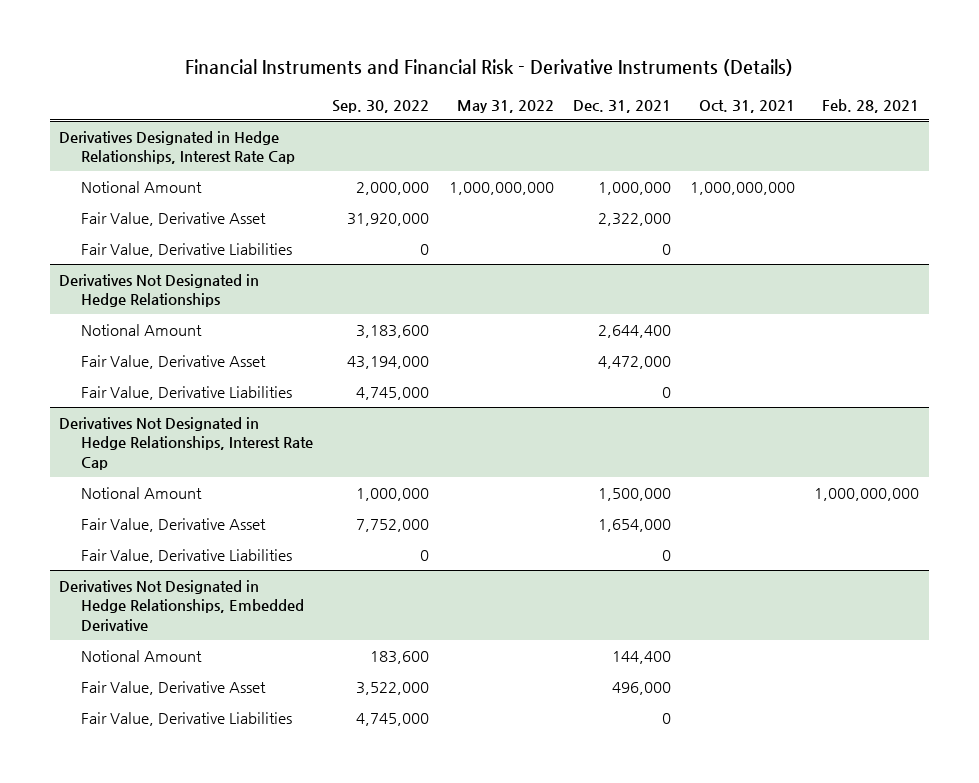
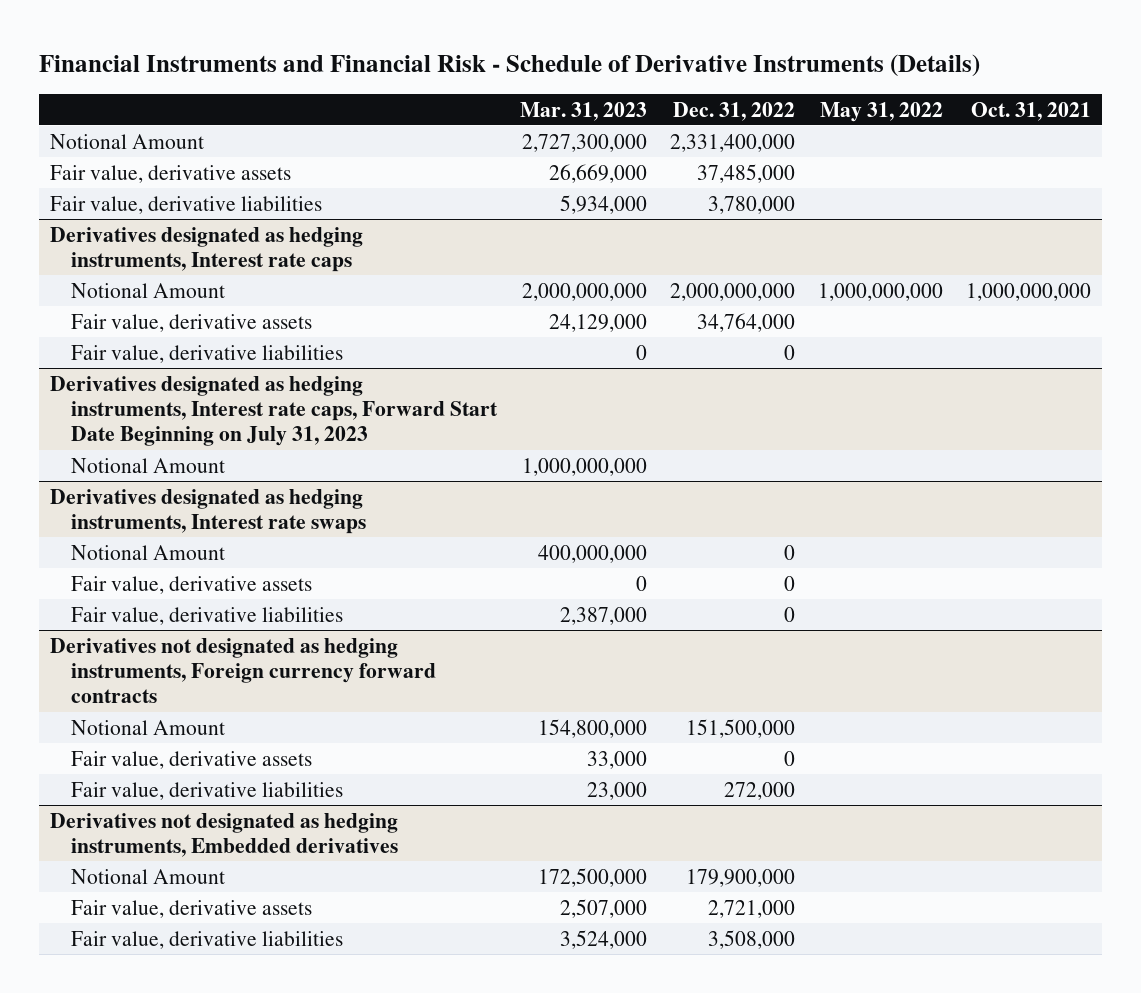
[185,59,794,77] Financial Instruments and Financial Risk - Derivative Instruments (Details) -> [38,54,980,78] Financial Instruments and Financial Risk - Schedule of Derivative Instruments (Details)
[332,99,430,113] Sep. 30, 2022 -> none
[572,99,671,113] Dec. 31, 2021 -> none
[822,98,920,113] Feb. 28, 2021 -> none
none -> [520,101,648,121] Mar. 31, 2023
none -> [672,101,795,121] Dec. 31, 2022
none -> [50,133,205,149] Notional Amount
none -> [50,164,292,183] Fair value, derivative assets
none -> [50,195,323,214] Fair value, derivative liabilities
[59,130,295,165] Derivatives Designated in Hedge Relationships, Interest Rate Cap -> [50,226,364,272] Derivatives designated as hedging instruments, Interest rate caps
[59,273,260,308] Derivatives Not Designated in Hedge Relationships -> none
[80,323,202,336] Notional Amount -> none
[80,354,266,369] Fair Value, Derivative Asset -> none
[80,385,292,400] Fair Value, Derivative Liabilities -> none
[59,416,313,470] Derivatives Not Designated in Hedge Relationships, Interest Rate Cap -> none
[80,486,202,499] Notional Amount -> none
[80,517,266,532] Fair Value, Derivative Asset -> none
[80,548,292,563] Fair Value, Derivative Liabilities -> none
[59,579,304,631] Derivatives Not Designated in Hedge Relationships, Embedded Derivative -> none
[80,649,202,662] Notional Amount -> none
[80,680,266,695] Fair Value, Derivative Asset -> none
[80,711,292,726] Fair Value, Derivative Liabilities -> none
[80,211,266,226] Fair Value, Derivative Asset -> [71,313,313,332] Fair value, derivative assets
[80,242,292,257] Fair Value, Derivative Liabilities -> [71,344,344,363] Fair value, derivative liabilities
none -> [50,375,499,447] Derivatives designated as hedging instruments, Interest rate caps, Forward Start Date Beginning on July 31, 2023
none -> [71,457,226,473] Notional Amount
none -> [50,488,367,534] Derivatives designated as hedging instruments, Interest rate swaps
none -> [71,544,226,560] Notional Amount
none -> [71,575,313,594] Fair value, derivative assets
none -> [71,606,344,625] Fair value, derivative liabilities
none -> [50,637,437,704] Derivatives not designated as hedging instruments, Foreign currency forward contracts
none -> [71,719,226,735] Notional Amount
none -> [71,750,313,769] Fair value, derivative assets
none -> [71,781,344,800] Fair value, derivative liabilities
none -> [50,812,399,857] Derivatives not designated as hedging instruments, Embedded derivatives
none -> [71,868,226,884] Notional Amount
none -> [71,899,313,918] Fair value, derivative assets
none -> [71,930,344,949] Fair value, derivative liabilities

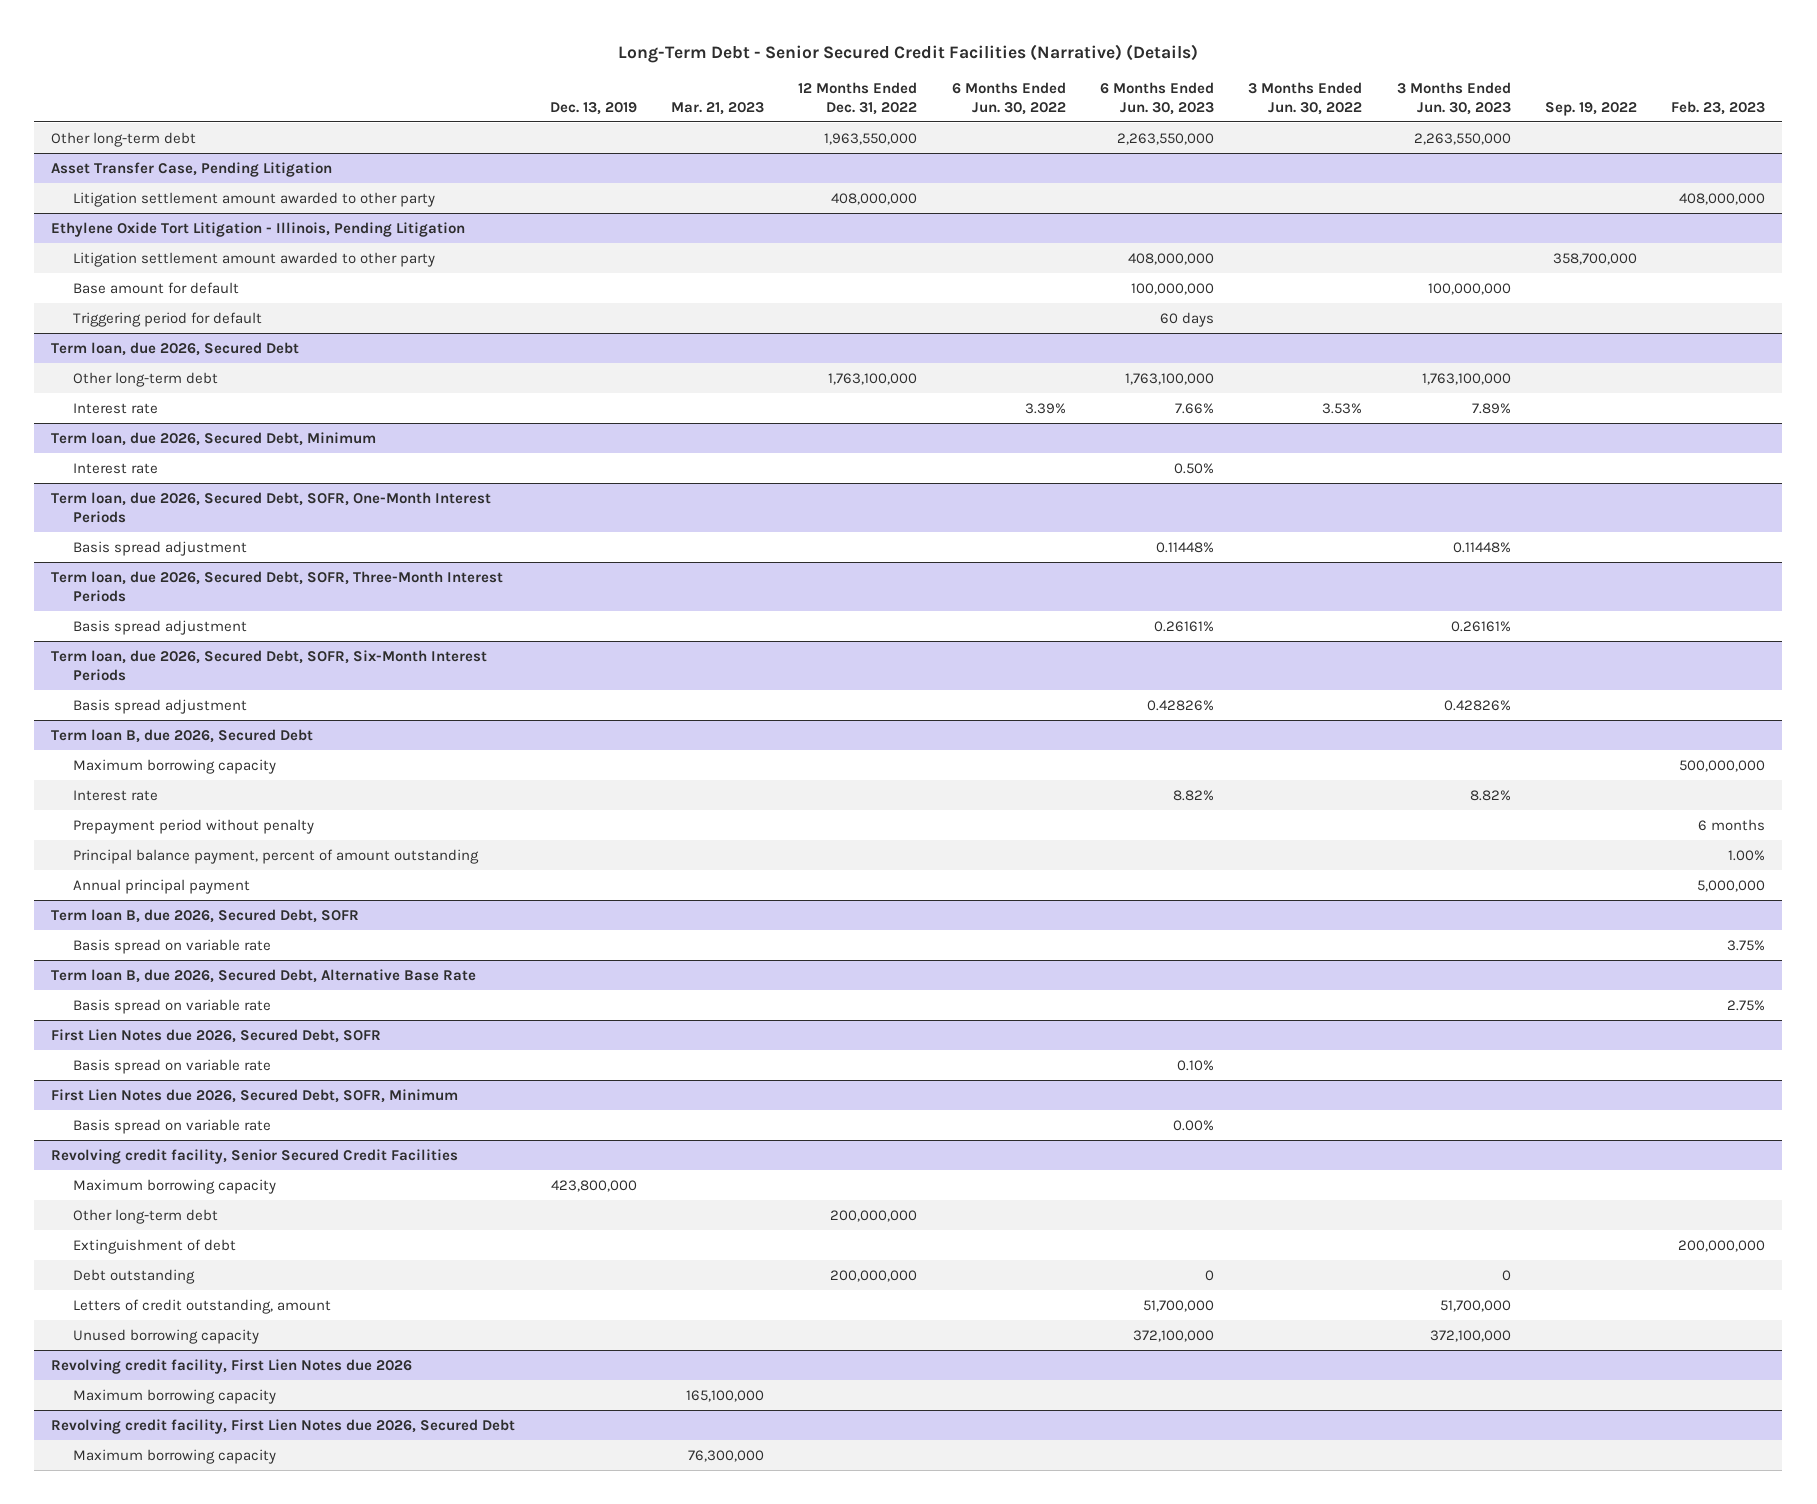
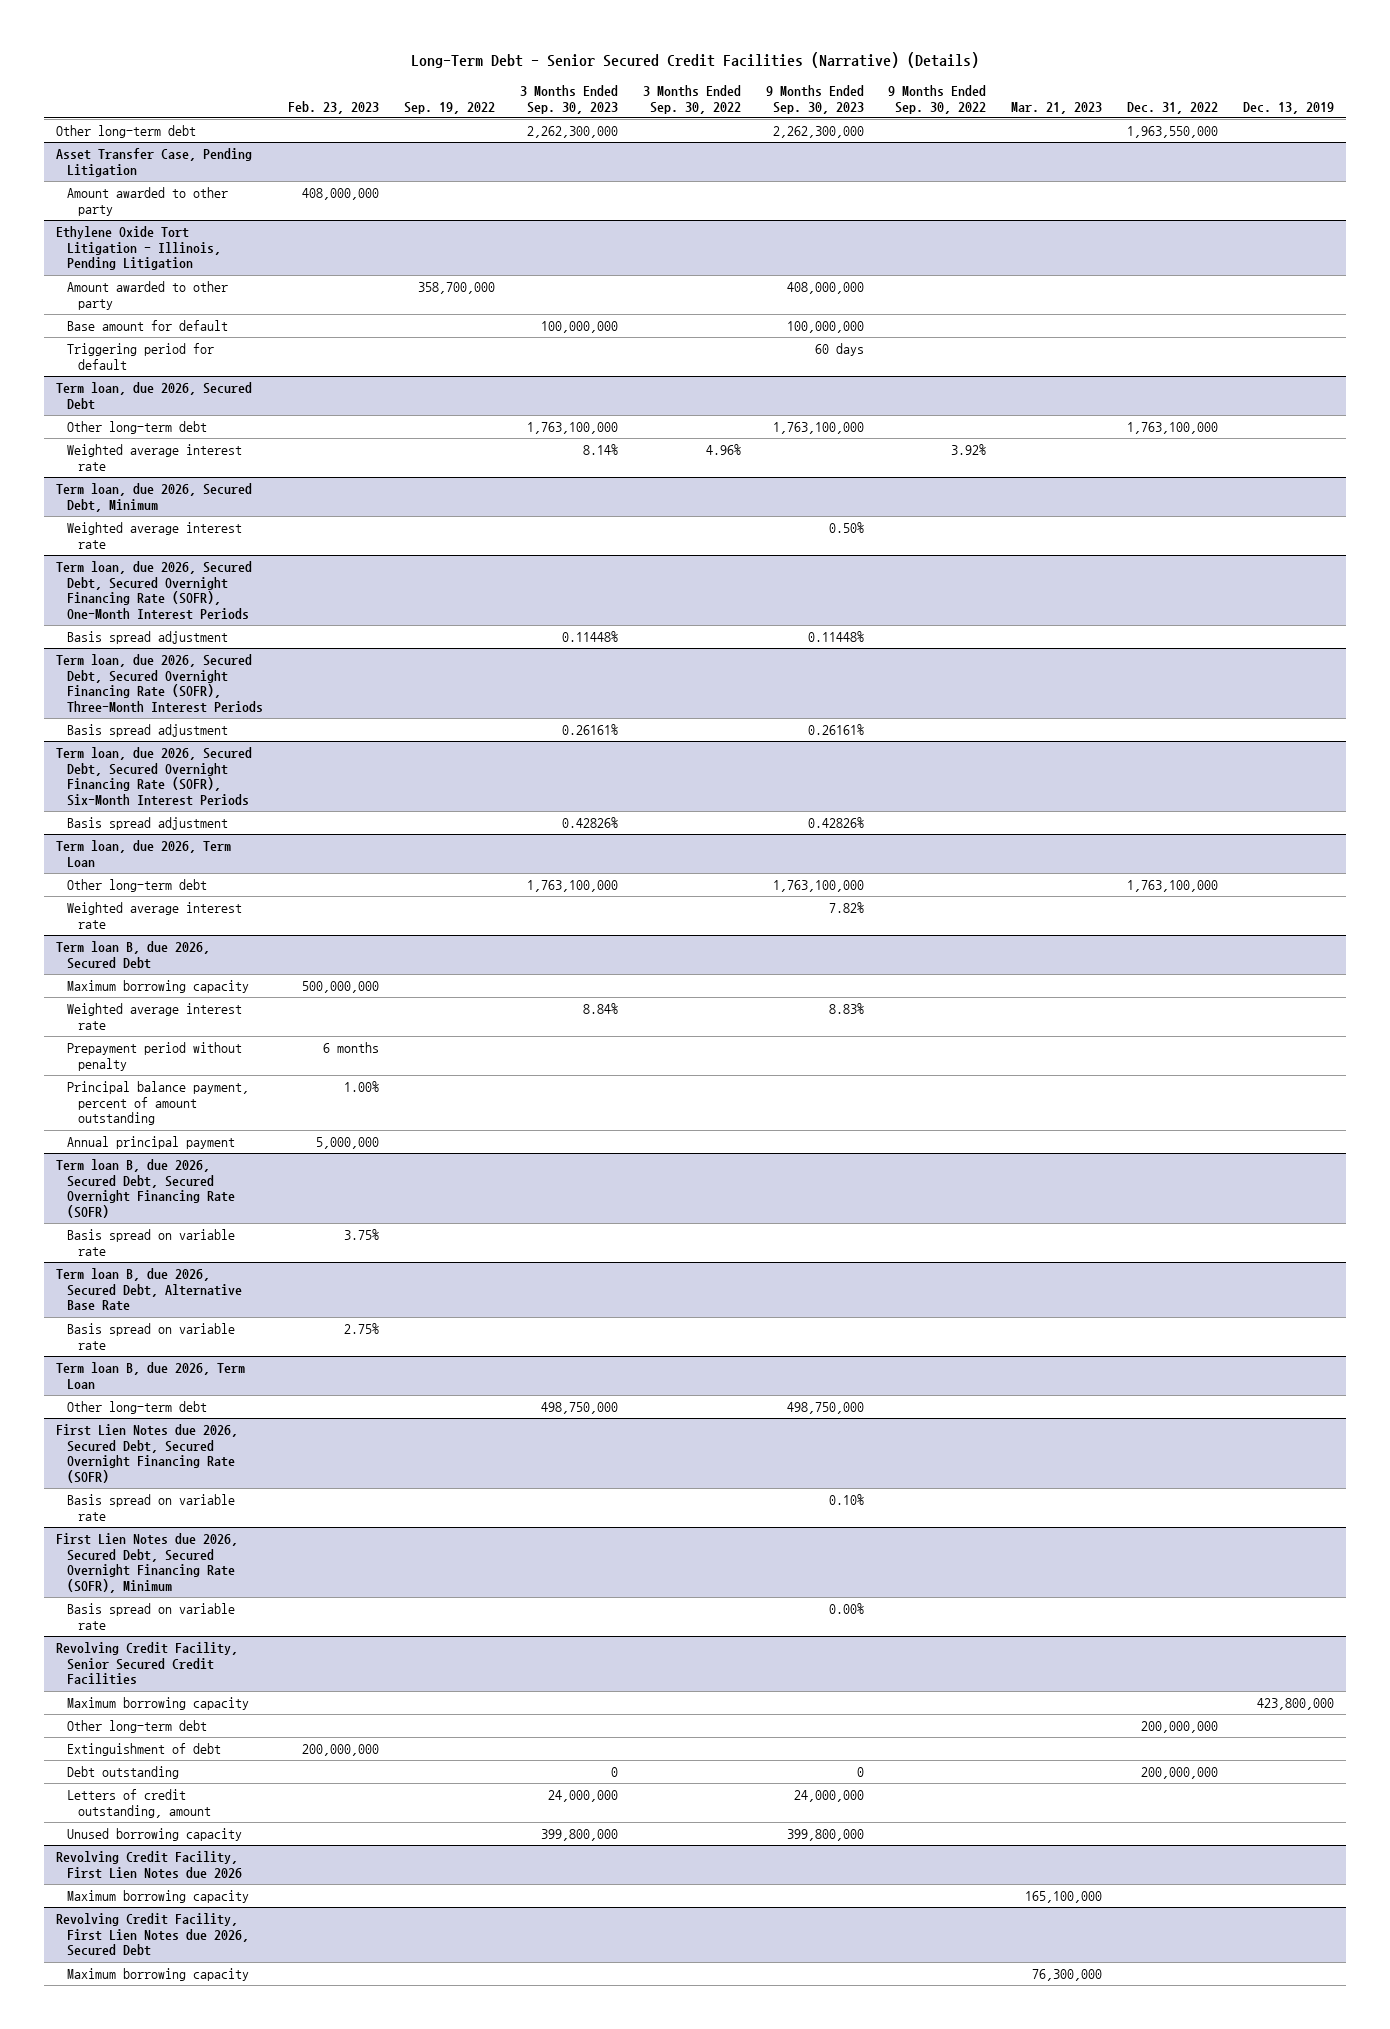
[798,81,918,115] 12 Months Ended Dec. 31, 2022 -> none
[951,81,1066,115] 6 Months Ended Jun. 30, 2022 -> none
[1100,81,1215,115] 6 Months Ended Jun. 30, 2023 -> none
[1248,81,1363,115] 3 Months Ended Jun. 30, 2022 -> none
[1396,81,1511,115] 3 Months Ended Jun. 30, 2023 -> none
none -> [519,84,618,114] 3 Months Ended Sep. 30, 2023
none -> [642,84,741,114] 3 Months Ended Sep. 30, 2022
none -> [765,84,864,114] 9 Months Ended Sep. 30, 2023
none -> [888,84,987,114] 9 Months Ended Sep. 30, 2022
none -> [1127,101,1219,114] Dec. 31, 2022
[72,191,435,207] Litigation settlement amount awarded to other party -> [67,186,229,216] Amount awarded to other party
[72,251,435,267] Litigation settlement amount awarded to other party -> [67,280,229,310] Amount awarded to other party
[72,402,158,414] Interest rate -> [67,443,243,471] Weighted average interest rate
[72,462,158,474] Interest rate -> [67,521,243,549] Weighted average interest rate
[51,491,492,523] Term loan, due 2026, Secured Debt, SOFR, One-Month Interest Periods -> [56,560,253,621] Term loan, due 2026, Secured Debt, Secured Overnight Financing Rate (SOFR), One-Month Interest Periods
[51,570,504,602] Term loan, due 2026, Secured Debt, SOFR, Three-Month Interest Periods -> [56,653,264,714] Term loan, due 2026, Secured Debt, Secured Overnight Financing Rate (SOFR), Three-Month Interest Periods
[51,649,488,681] Term loan, due 2026, Secured Debt, SOFR, Six-Month Interest Periods -> [56,746,253,807] Term loan, due 2026, Secured Debt, Secured Overnight Financing Rate (SOFR), Six-Month Interest Periods
none -> [56,839,232,867] Term loan, due 2026, Term Loan
none -> [67,878,208,892] Other long-term debt
none -> [67,901,243,929] Weighted average interest rate
[72,789,158,801] Interest rate -> [67,1002,243,1030] Weighted average interest rate
[51,908,360,923] Term loan B, due 2026, Secured Debt, SOFR -> [56,1158,236,1219] Term loan B, due 2026, Secured Debt, Secured Overnight Financing Rate (SOFR)
none -> [56,1361,246,1389] Term loan B, due 2026, Term Loan
none -> [67,1400,208,1414] Other long-term debt
[51,1028,382,1043] First Lien Notes due 2026, Secured Debt, SOFR -> [56,1423,239,1484] First Lien Notes due 2026, Secured Debt, Secured Overnight Financing Rate (SOFR)
[51,1088,459,1103] First Lien Notes due 2026, Secured Debt, SOFR, Minimum -> [56,1532,239,1594] First Lien Notes due 2026, Secured Debt, Secured Overnight Financing Rate (SOFR), Minimum
[51,1148,459,1164] Revolving credit facility, Senior Secured Credit Facilities -> [56,1641,239,1686] Revolving Credit Facility, Senior Secured Credit Facilities
[51,1358,413,1374] Revolving credit facility, First Lien Notes due 2026 -> [56,1850,243,1879] Revolving Credit Facility, First Lien Notes due 2026
[51,1418,516,1434] Revolving credit facility, First Lien Notes due 2026, Secured Debt -> [56,1912,250,1957] Revolving Credit Facility, First Lien Notes due 2026, Secured Debt

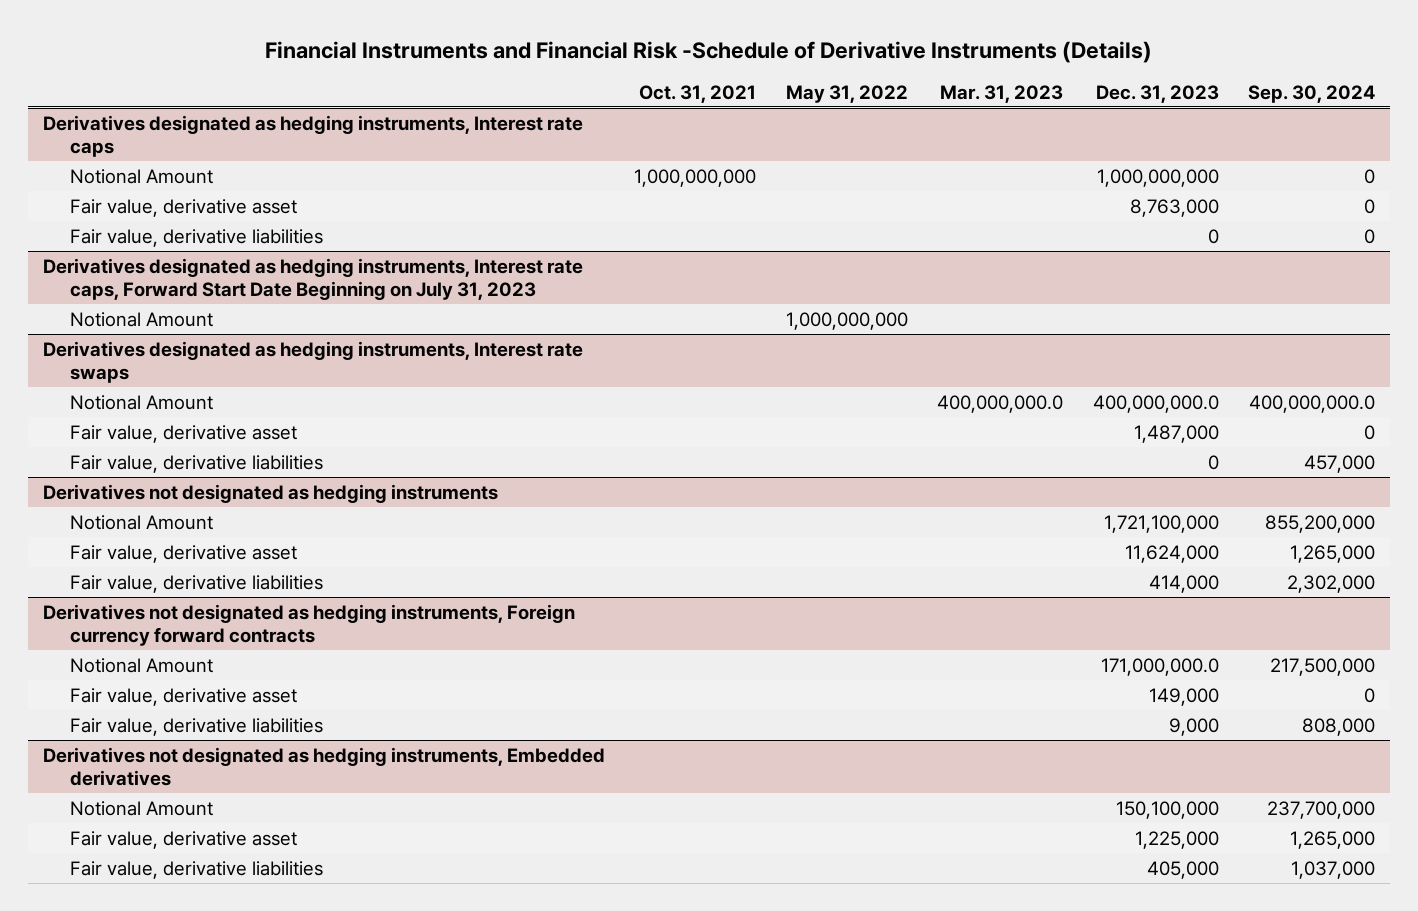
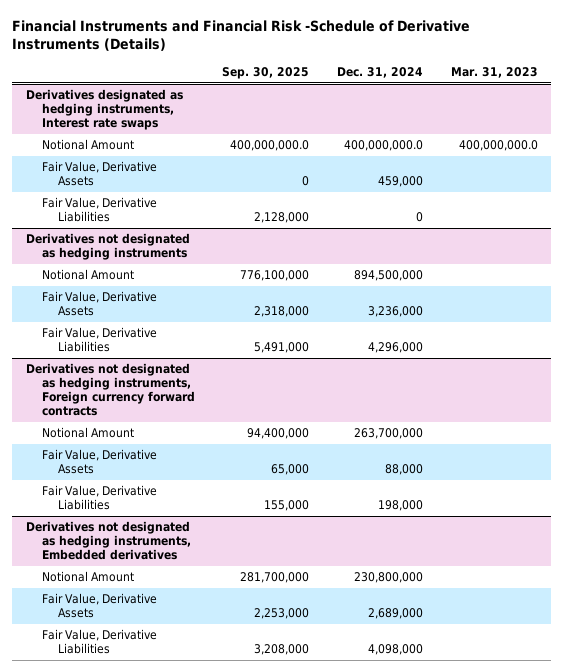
[639,84,757,103] Oct. 31, 2021 -> none
[785,84,908,103] May 31, 2022 -> none
[1095,84,1219,103] Dec. 31, 2023 -> none
[1248,84,1376,103] Sep. 30, 2024 -> none
none -> [222,67,310,80] Sep. 30, 2025
none -> [337,67,424,79] Dec. 31, 2024
[42,114,583,158] Derivatives designated as hedging instruments, Interest rate caps -> none
[70,168,214,184] Notional Amount -> none
[70,198,298,217] Fair value, derivative asset -> none
[70,228,324,247] Fair value, derivative liabilities -> none
[42,257,583,301] Derivatives designated as hedging instruments, Interest rate caps, Forward Start Date Beginning on July 31, 2023 -> none
[70,311,214,327] Notional Amount -> none
[70,424,298,443] Fair value, derivative asset -> [41,161,157,187] Fair Value, Derivative Assets
[70,454,324,473] Fair value, derivative liabilities -> [41,197,157,223] Fair Value, Derivative Liabilities
[70,544,298,563] Fair value, derivative asset -> [41,291,157,317] Fair Value, Derivative Assets
[70,574,324,593] Fair value, derivative liabilities -> [41,327,157,353] Fair Value, Derivative Liabilities
[70,687,298,706] Fair value, derivative asset -> [41,449,157,475] Fair Value, Derivative Assets
[70,717,324,736] Fair value, derivative liabilities -> [41,485,157,511] Fair Value, Derivative Liabilities
[70,830,298,849] Fair value, derivative asset -> [41,593,157,619] Fair Value, Derivative Assets
[70,860,324,879] Fair value, derivative liabilities -> [41,629,157,655] Fair Value, Derivative Liabilities

